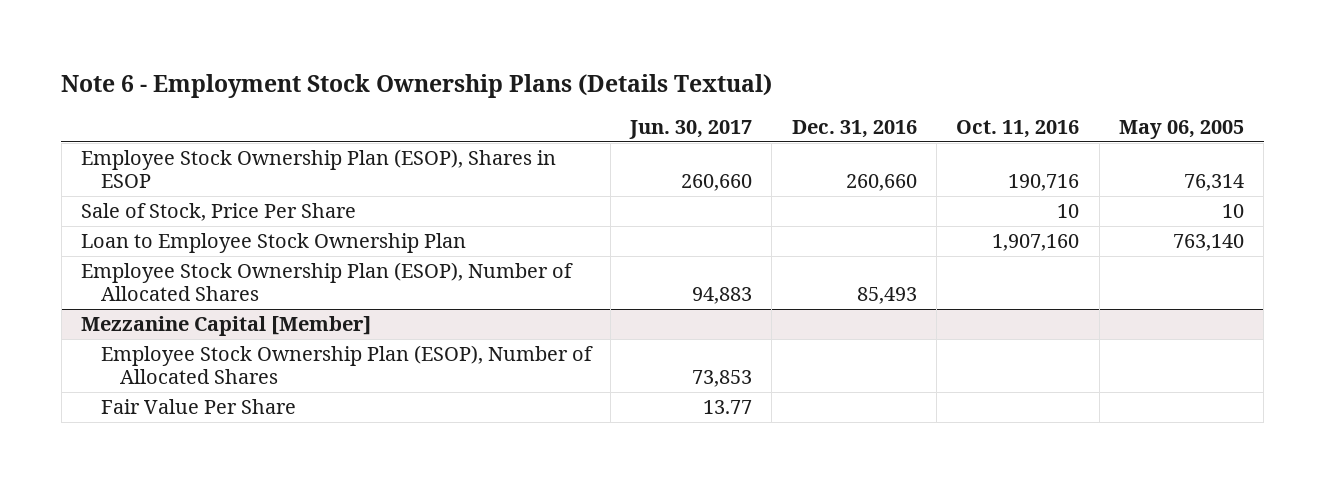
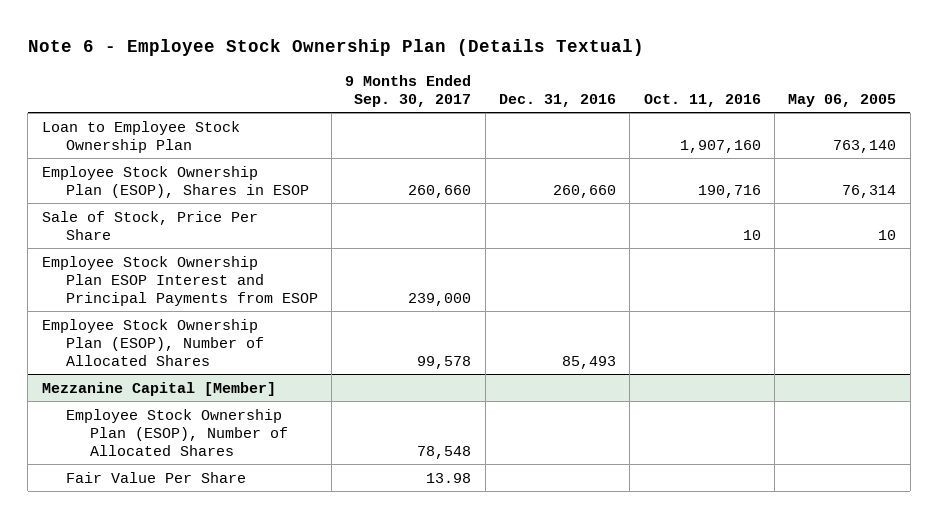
[61,74,773,99] Note 6 - Employment Stock Ownership Plans (Details Textual) -> [27,38,644,56] Note 6 - Employee Stock Ownership Plan (Details Textual)
[629,120,753,140] Jun. 30, 2017 -> none
none -> [345,74,472,107] 9 Months Ended Sep. 30, 2017
[81,233,467,254] Loan to Employee Stock Ownership Plan -> [41,120,240,153] Loan to Employee Stock Ownership Plan
none -> [41,255,318,306] Employee Stock Ownership Plan ESOP Interest and Principal Payments from ESOP

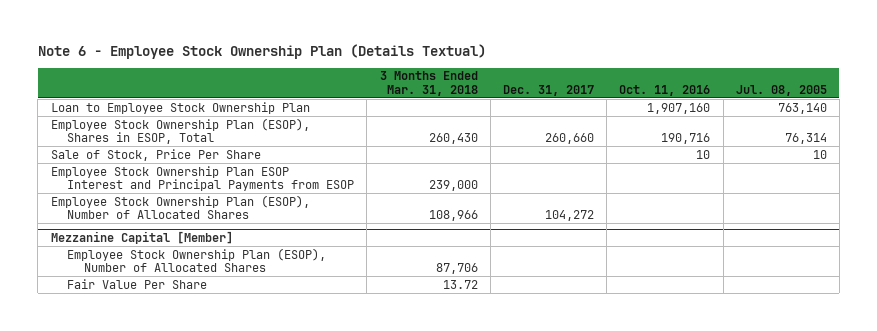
[345,74,472,107] 9 Months Ended Sep. 30, 2017 -> none
[499,93,617,107] Dec. 31, 2016 -> none
[788,93,897,107] May 06, 2005 -> none
none -> [379,71,478,96] 3 Months Ended Mar. 31, 2018
none -> [503,84,595,96] Dec. 31, 2017
none -> [735,84,827,96] Jul. 08, 2005
[41,165,309,198] Employee Stock Ownership Plan (ESOP), Shares in ESOP -> [50,117,310,145] Employee Stock Ownership Plan (ESOP), Shares in ESOP, Total

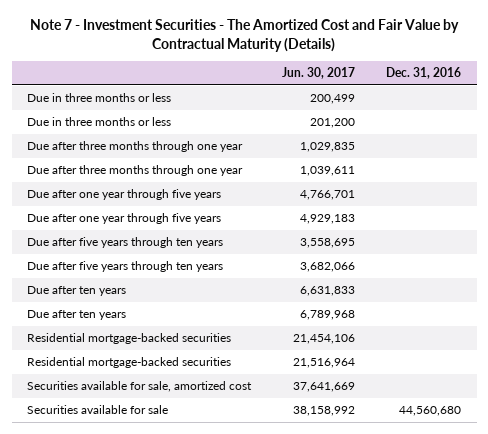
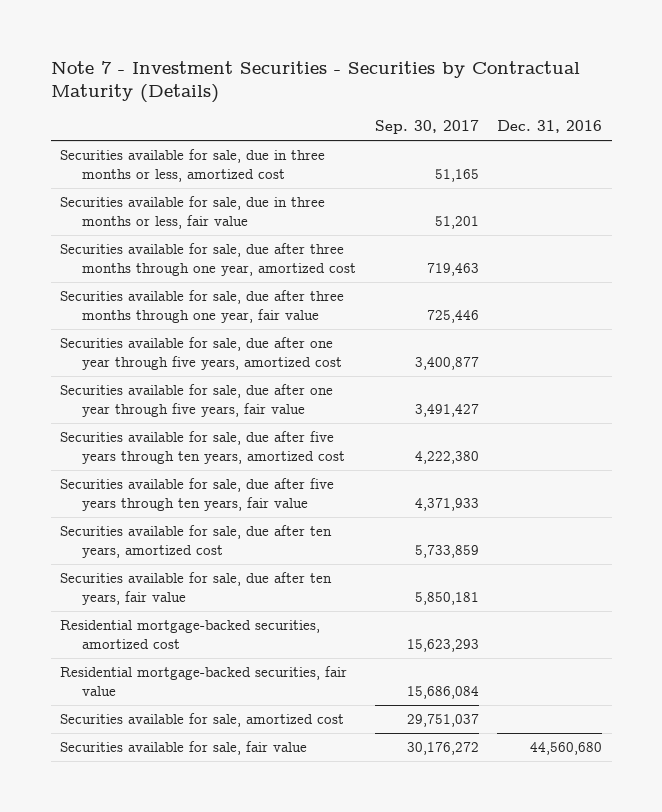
[30,19,460,52] Note 7 - Investment Securities - The Amortized Cost and Fair Value by Contractual Maturity (Details) -> [50,61,580,104] Note 7 - Investment Securities - Securities by Contractual Maturity (Details)
[282,67,356,80] Jun. 30, 2017 -> none
none -> [374,120,479,135] Sep. 30, 2017
[27,93,172,103] Due in three months or less -> [59,149,325,183] Securities available for sale, due in three months or less, amortized cost
[27,117,172,127] Due in three months or less -> [59,196,325,230] Securities available for sale, due in three months or less, fair value
[27,141,244,153] Due after three months through one year -> [59,243,357,277] Securities available for sale, due after three months through one year, amortized cost
[27,165,244,177] Due after three months through one year -> [59,290,344,324] Securities available for sale, due after three months through one year, fair value
[27,189,222,201] Due after one year through five years -> [59,337,343,371] Securities available for sale, due after one year through five years, amortized cost
[27,213,222,225] Due after one year through five years -> [59,384,333,418] Securities available for sale, due after one year through five years, fair value
[27,237,224,249] Due after five years through ten years -> [59,431,346,465] Securities available for sale, due after five years through ten years, amortized cost
[27,261,224,273] Due after five years through ten years -> [59,478,334,512] Securities available for sale, due after five years through ten years, fair value
[27,286,127,297] Due after ten years -> [59,525,332,559] Securities available for sale, due after ten years, amortized cost
[27,310,127,321] Due after ten years -> [59,572,332,606] Securities available for sale, due after ten years, fair value
[27,333,232,345] Residential mortgage-backed securities -> [59,620,320,650] Residential mortgage-backed securities, amortized cost
[27,357,232,369] Residential mortgage-backed securities -> [59,666,347,697] Residential mortgage-backed securities, fair value
[27,405,169,415] Securities available for sale -> [59,741,307,756] Securities available for sale, fair value

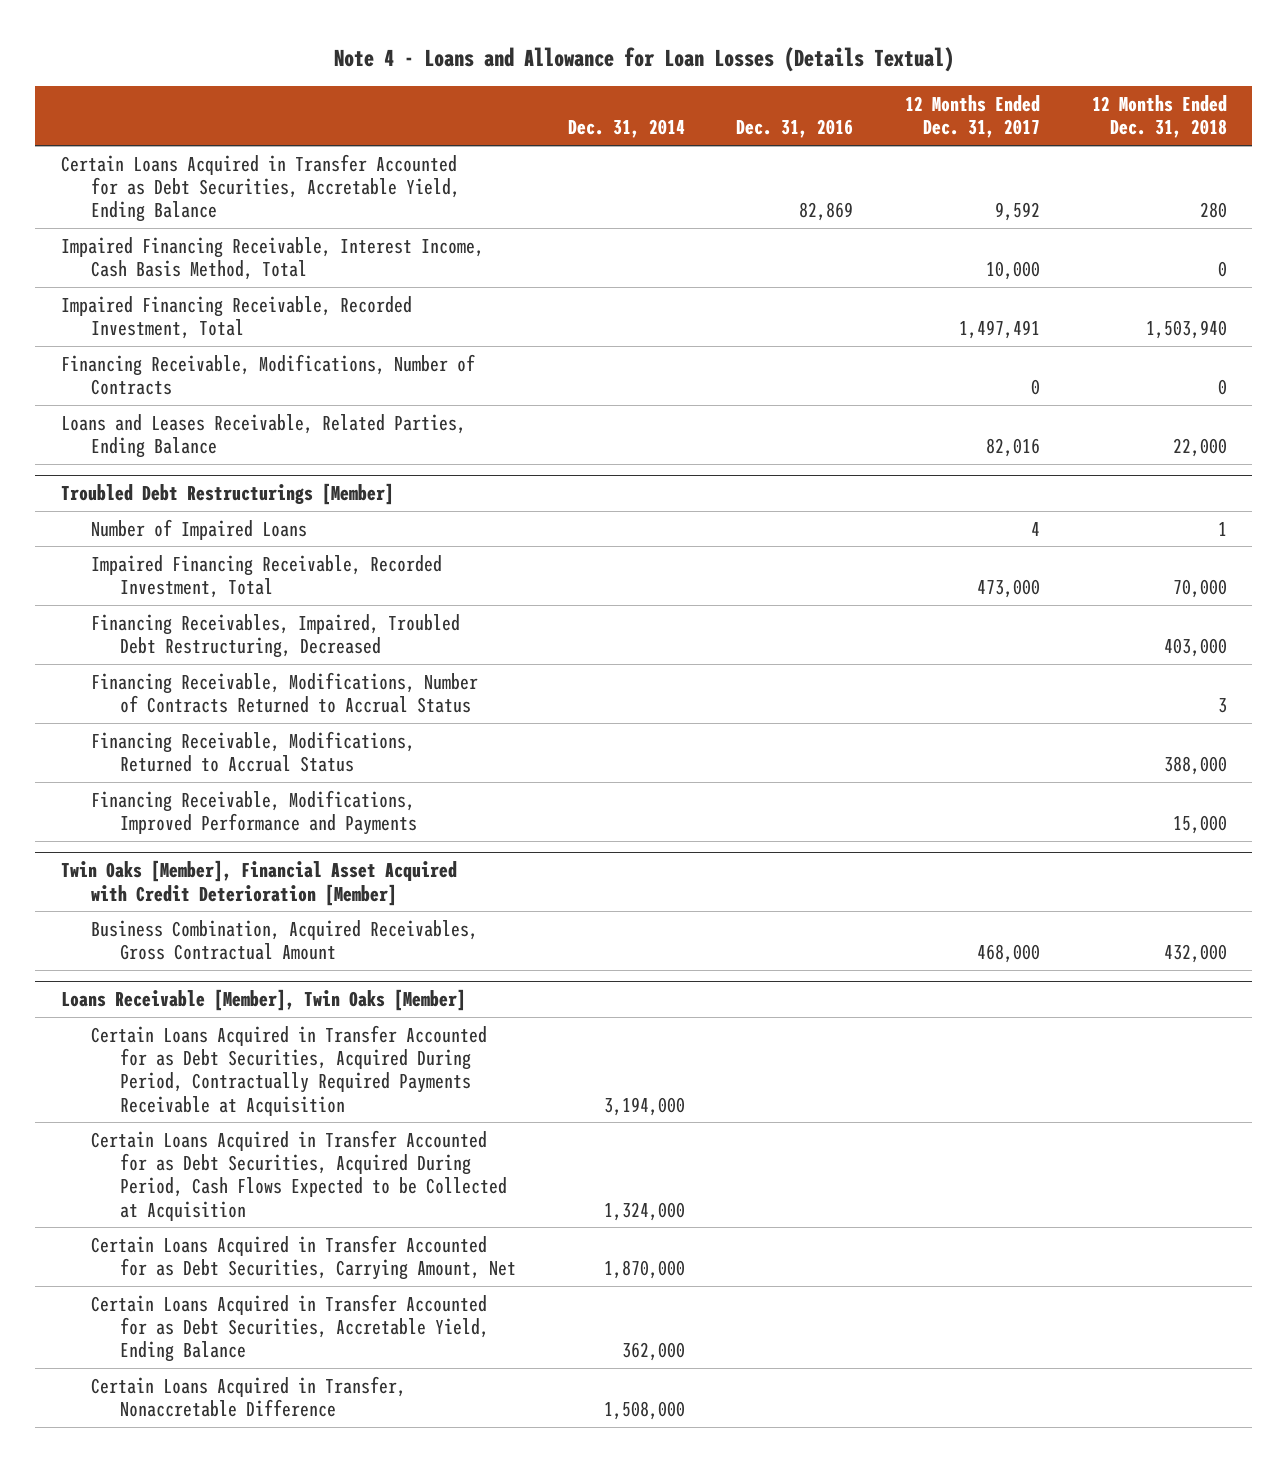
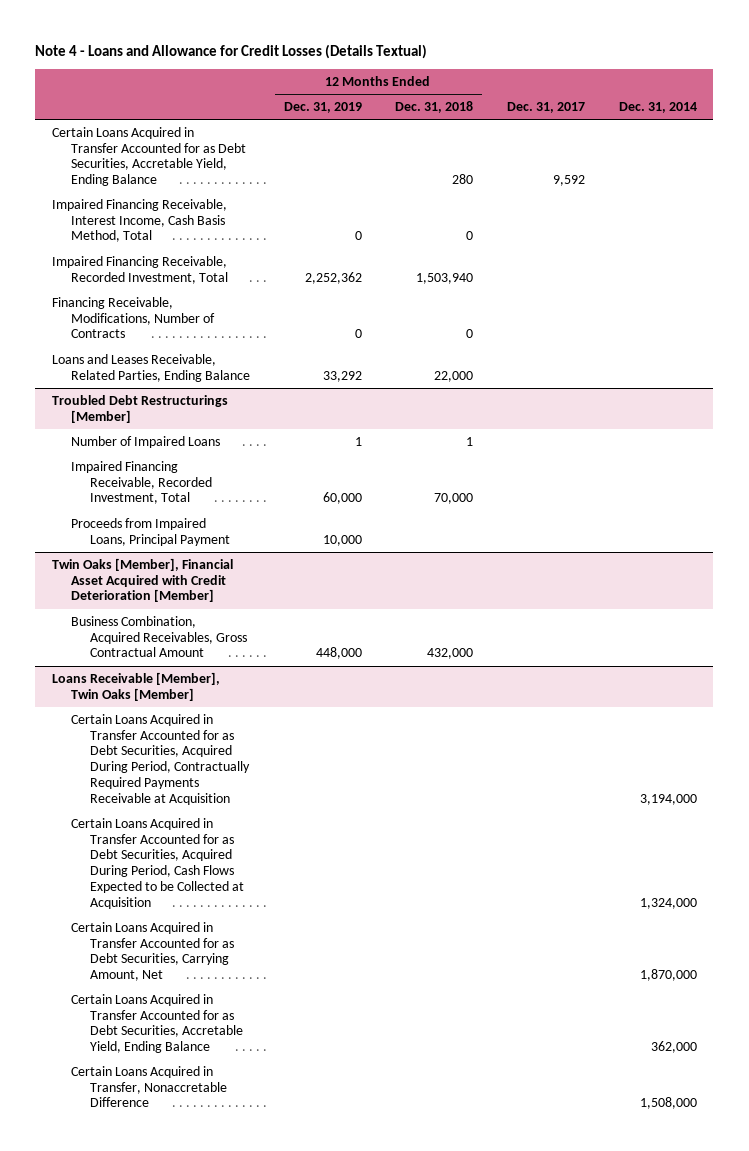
[333,47,954,73] Note 4 - Loans and Allowance for Loan Losses (Details Textual) -> [35,43,428,59] Note 4 - Loans and Allowance for Credit Losses (Details Textual)
[736,119,854,139] Dec. 31, 2016 -> none
[905,95,1041,139] 12 Months Ended Dec. 31, 2017 -> none
none -> [283,102,362,114] Dec. 31, 2019
none -> [506,102,585,114] Dec. 31, 2017
[90,613,460,659] Financing Receivables, Impaired, Troubled Debt Restructuring, Decreased -> none
[90,671,478,714] Financing Receivable, Modifications, Number of Contracts Returned to Accrual Status -> none
[90,730,415,773] Financing Receivable, Modifications, Returned to Accrual Status -> none
[90,789,418,836] Financing Receivable, Modifications, Improved Performance and Payments -> none
none -> [70,517,230,546] Proceeds from Impaired Loans, Principal Payment

